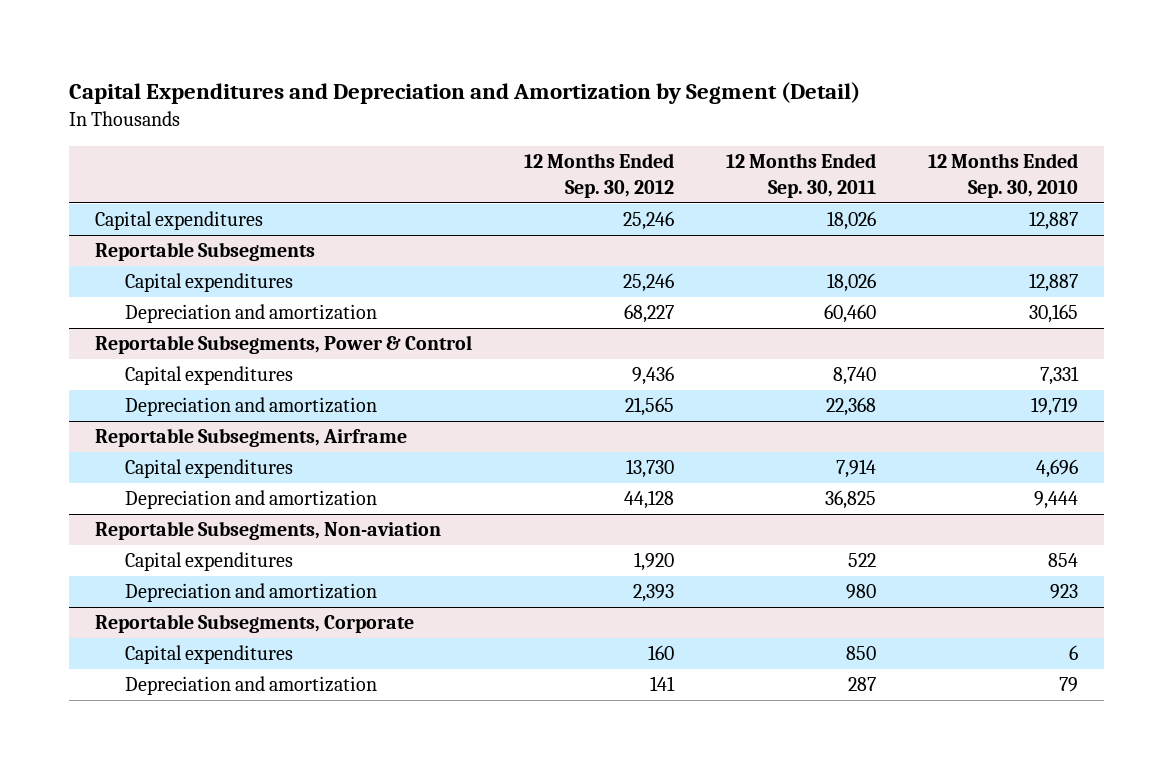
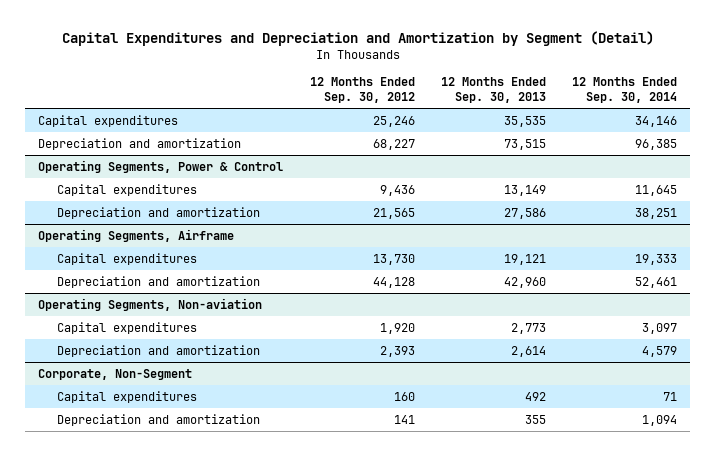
[726,153,877,198] 12 Months Ended Sep. 30, 2011 -> none
[928,153,1079,198] 12 Months Ended Sep. 30, 2010 -> none
none -> [440,77,546,104] 12 Months Ended Sep. 30, 2013
none -> [572,77,678,104] 12 Months Ended Sep. 30, 2014
[94,242,315,262] Reportable Subsegments -> none
[124,273,293,293] Capital expenditures -> none
[94,335,472,355] Reportable Subsegments, Power & Control -> none
none -> [38,159,284,173] Operating Segments, Power & Control
[94,428,407,448] Reportable Subsegments, Airframe -> none
none -> [38,228,235,242] Operating Segments, Airframe
[94,521,441,541] Reportable Subsegments, Non-aviation -> none
none -> [38,297,263,311] Operating Segments, Non-aviation
[94,614,414,634] Reportable Subsegments, Corporate -> none
none -> [38,368,193,380] Corporate, Non-Segment

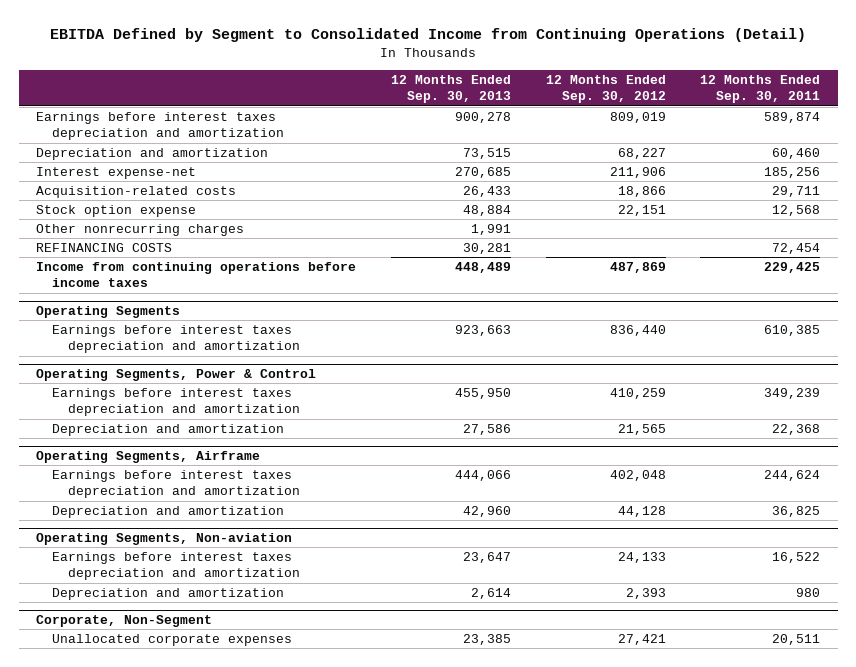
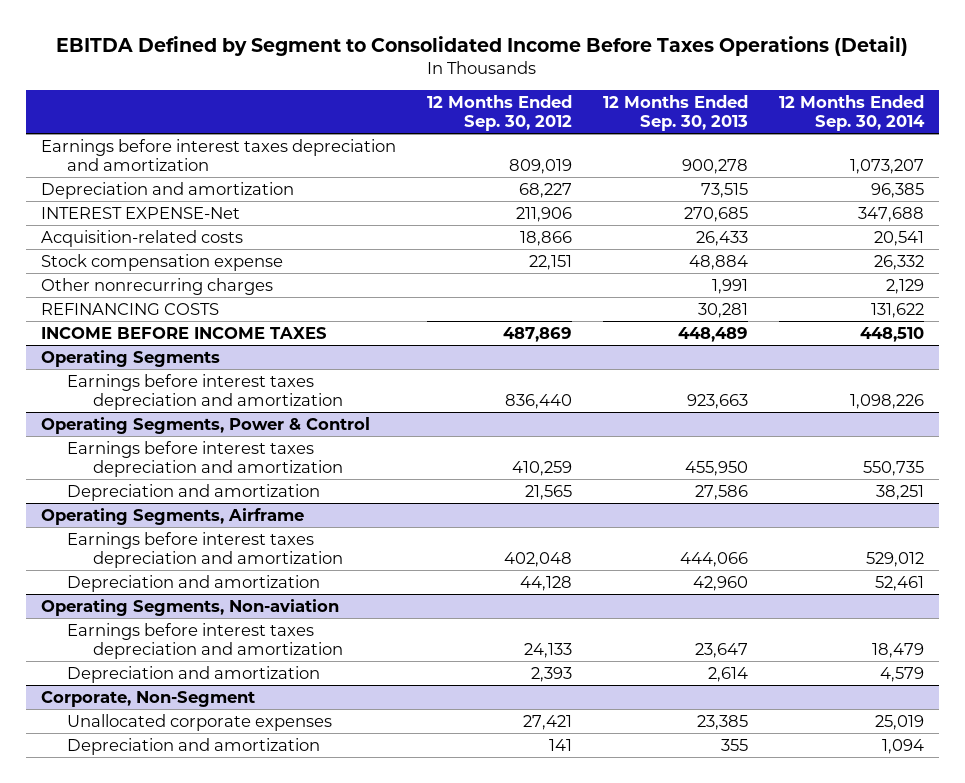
[50,28,807,43] EBITDA Defined by Segment to Consolidated Income from Continuing Operations (Detail) -> [56,35,909,56] EBITDA Defined by Segment to Consolidated Income Before Taxes Operations (Detail)
[700,75,821,104] 12 Months Ended Sep. 30, 2011 -> none
none -> [778,94,925,132] 12 Months Ended Sep. 30, 2014
[36,167,197,180] Interest expense-net -> [41,206,241,219] INTEREST EXPENSE-Net
[36,205,197,218] Stock option expense -> [41,253,284,271] Stock compensation expense
[36,262,357,288] Income from continuing operations before income taxes -> [41,326,328,339] INCOME BEFORE INCOME TAXES
none -> [67,737,321,755] Depreciation and amortization

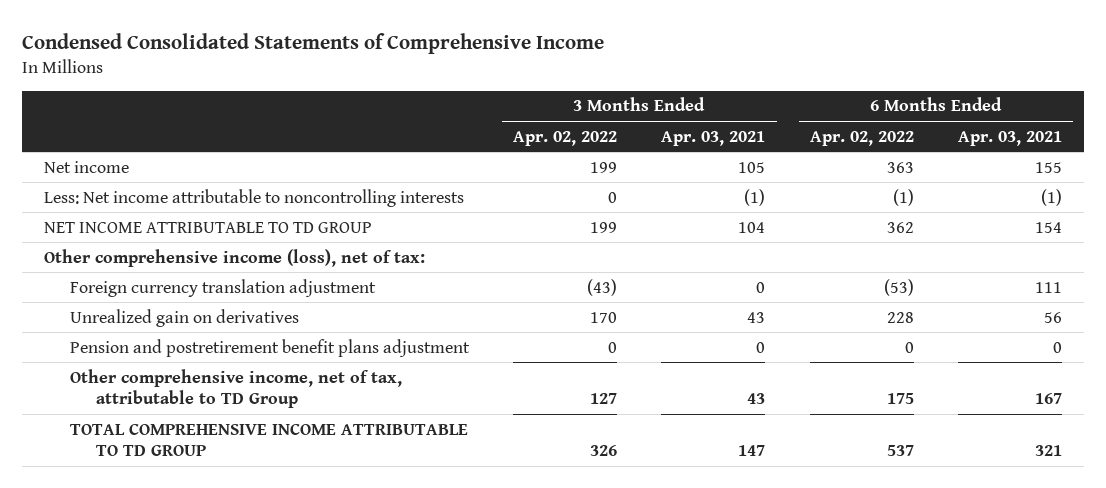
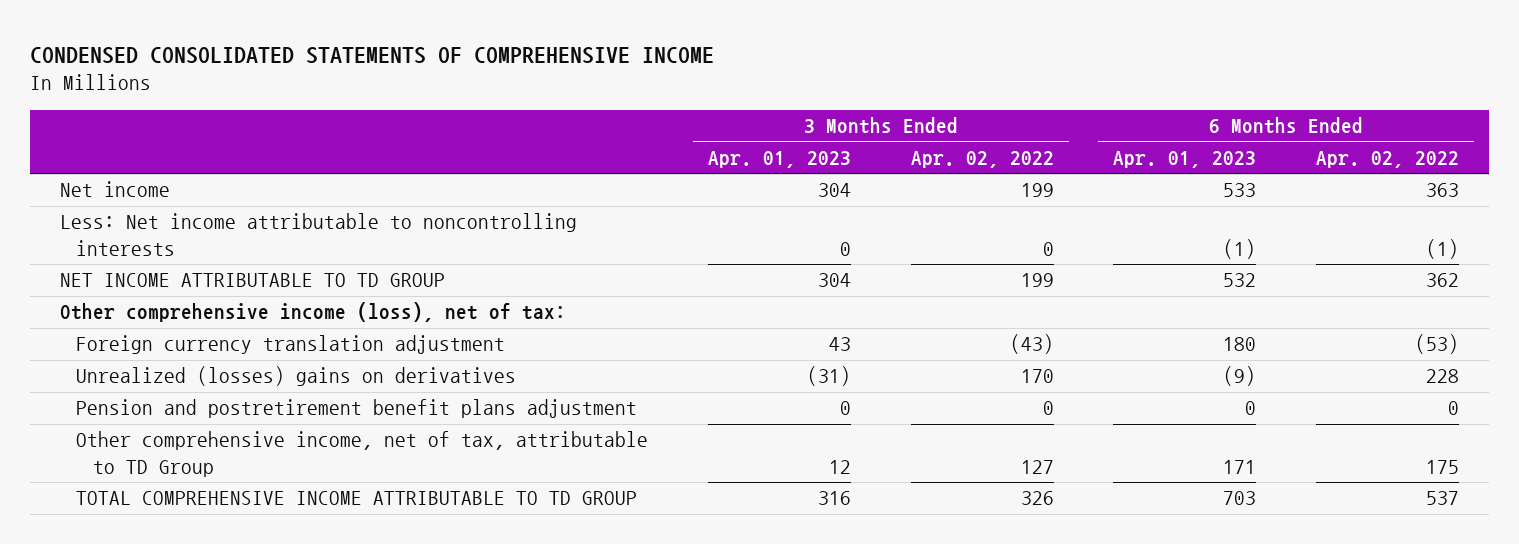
[21,33,604,55] Condensed Consolidated Statements of Comprehensive Income -> [29,46,714,64] CONDENSED CONSOLIDATED STATEMENTS OF COMPREHENSIVE INCOME
[661,130,766,146] Apr. 03, 2021 -> none
[958,130,1063,146] Apr. 03, 2021 -> none
none -> [708,150,852,168] Apr. 01, 2023
none -> [1113,150,1257,168] Apr. 01, 2023
[69,308,299,327] Unrealized gain on derivatives -> [76,366,517,387] Unrealized (losses) gains on derivatives

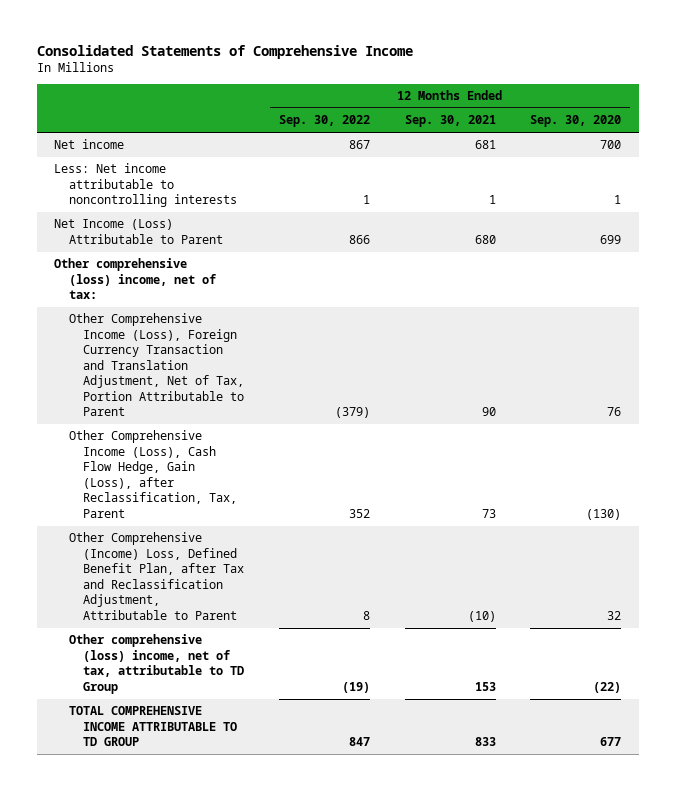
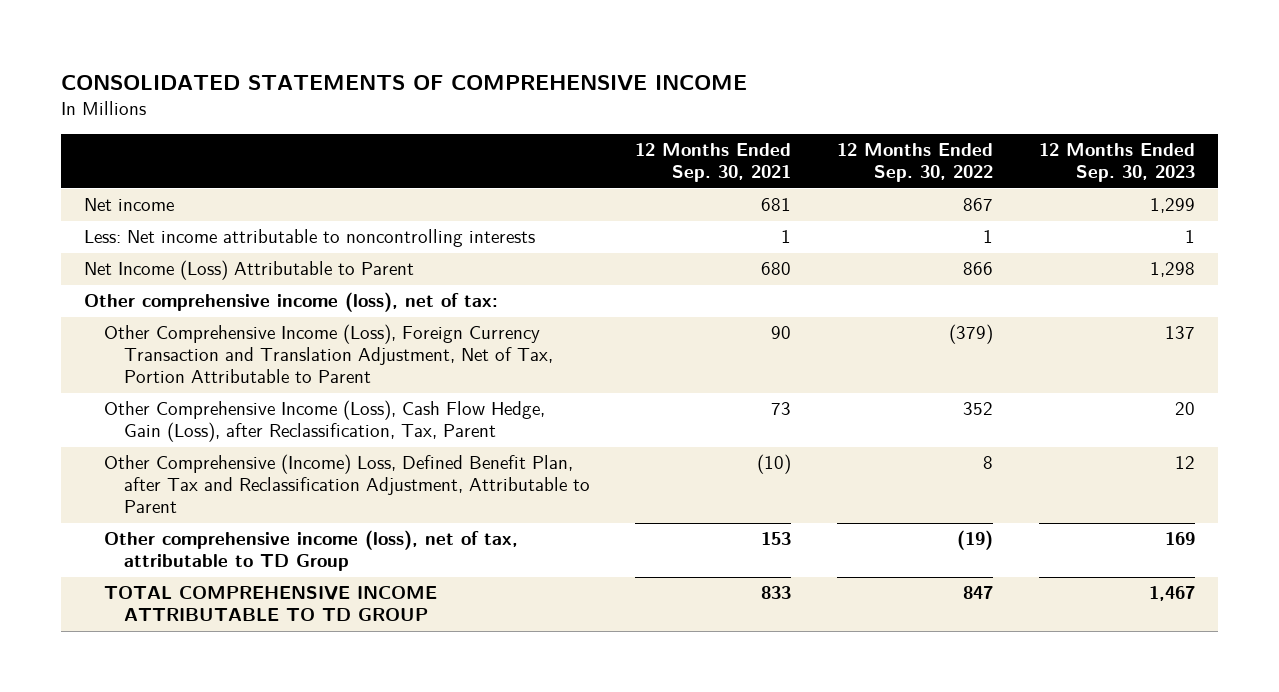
[36,44,413,59] Consolidated Statements of Comprehensive Income -> [61,75,748,92] CONSOLIDATED STATEMENTS OF COMPREHENSIVE INCOME
[530,115,622,128] Sep. 30, 2020 -> none
none -> [1039,143,1196,183] 12 Months Ended Sep. 30, 2023
[54,258,216,300] Other comprehensive (loss) income, net of tax: -> [84,292,499,313] Other comprehensive income (loss), net of tax:
[68,634,245,694] Other comprehensive (loss) income, net of tax, attributable to TD Group -> [103,530,518,572] Other comprehensive income (loss), net of tax, attributable to TD Group

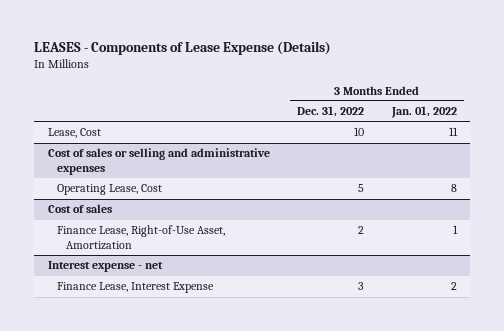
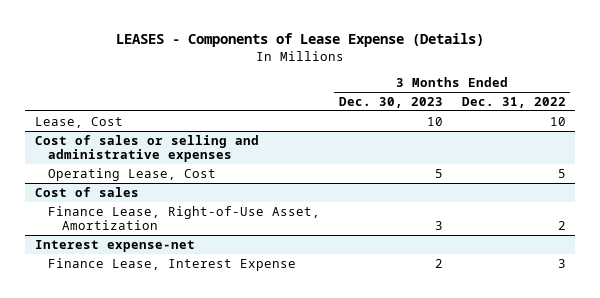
[390,106,457,119] Jan. 01, 2022 -> none
none -> [338,96,443,108] Dec. 30, 2023
[47,261,163,273] Interest expense - net -> [34,239,195,252] Interest expense-net

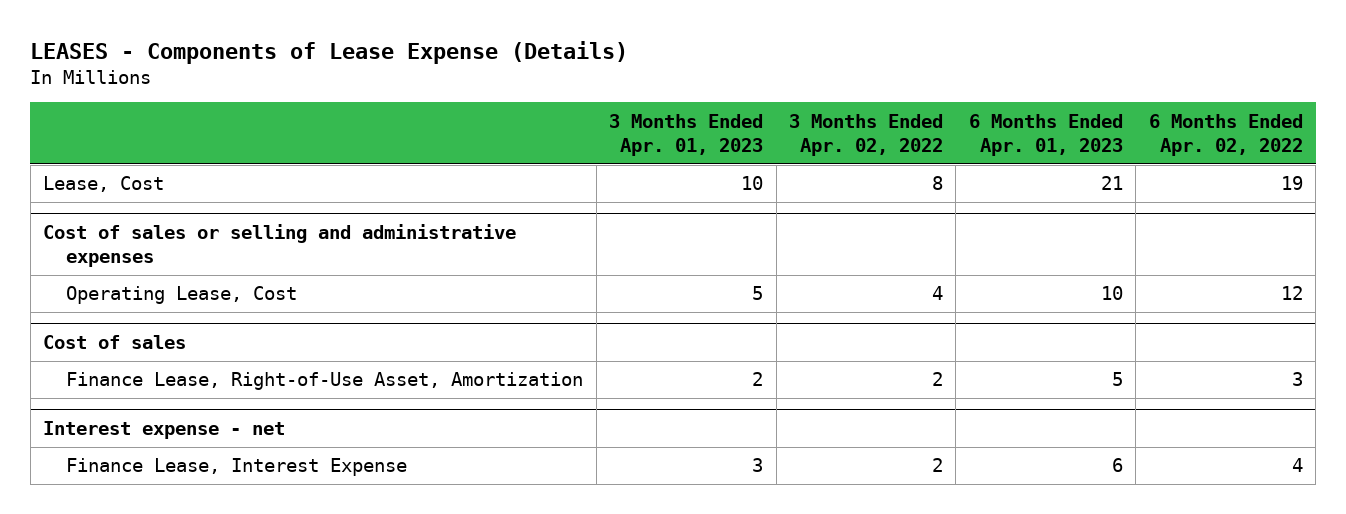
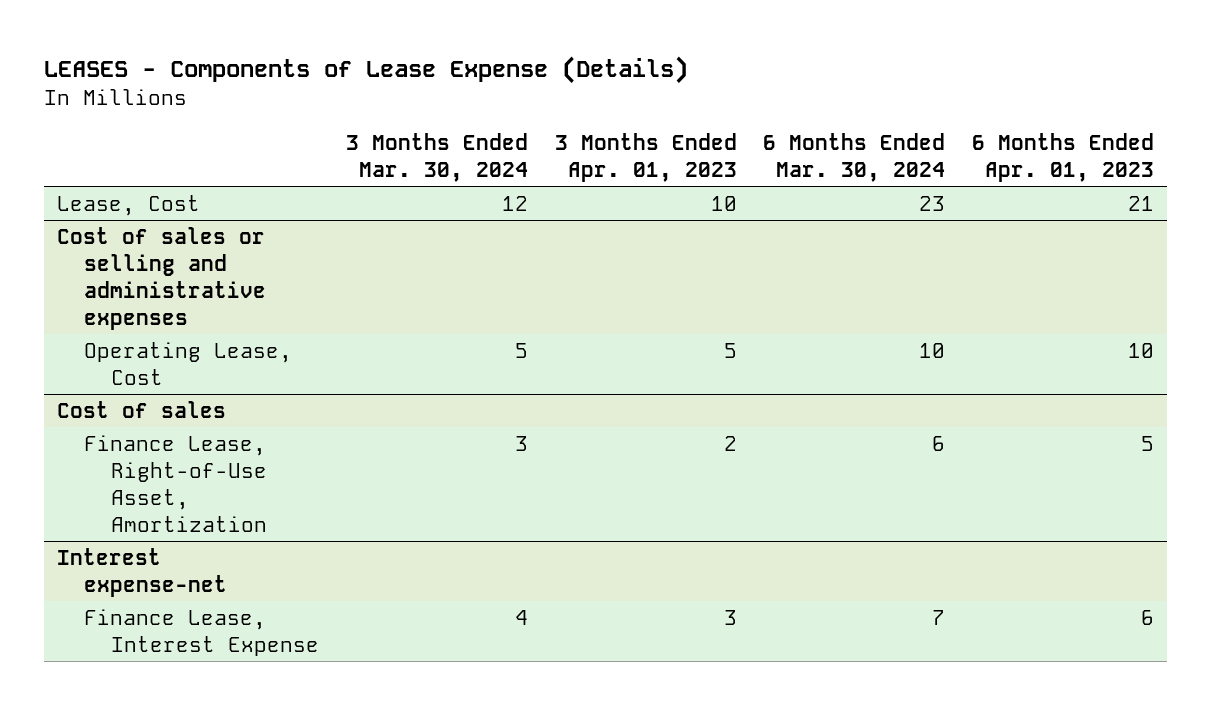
[789,113,944,156] 3 Months Ended Apr. 02, 2022 -> none
[1148,113,1303,156] 6 Months Ended Apr. 02, 2022 -> none
none -> [345,132,528,182] 3 Months Ended Mar. 30, 2024
none -> [763,132,946,182] 6 Months Ended Mar. 30, 2024
[43,421,286,440] Interest expense - net -> [57,547,228,597] Interest expense-net

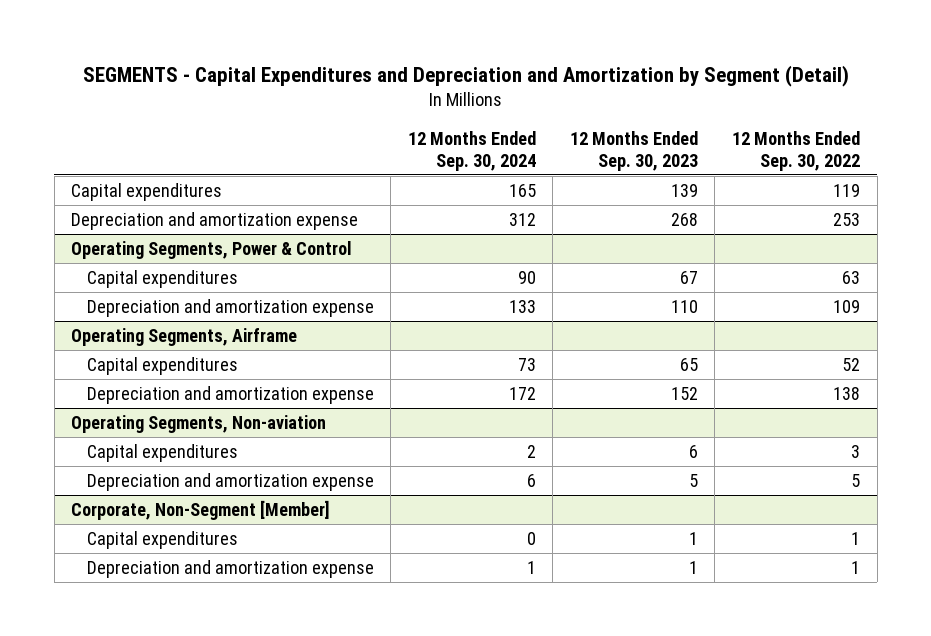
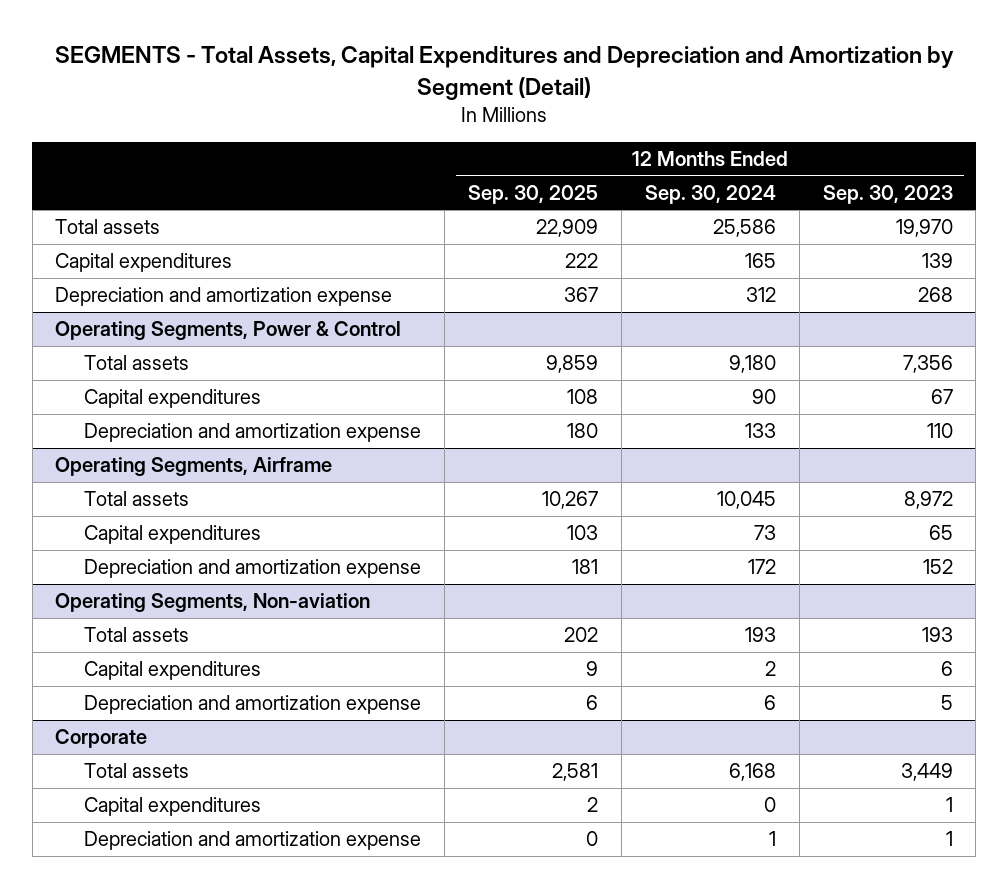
[82,64,849,87] SEGMENTS - Capital Expenditures and Depreciation and Amortization by Segment (Detail) -> [54,46,954,100] SEGMENTS - Total Assets, Capital Expenditures and Depreciation and Amortization by Segment (Detail)
[731,131,860,171] 12 Months Ended Sep. 30, 2022 -> none
none -> [468,184,599,204] Sep. 30, 2025
none -> [55,219,161,235] Total assets
none -> [84,355,190,371] Total assets
none -> [84,491,190,507] Total assets
none -> [84,627,190,643] Total assets
[71,499,331,520] Corporate, Non-Segment [Member] -> [55,729,148,749] Corporate
none -> [84,763,190,779] Total assets

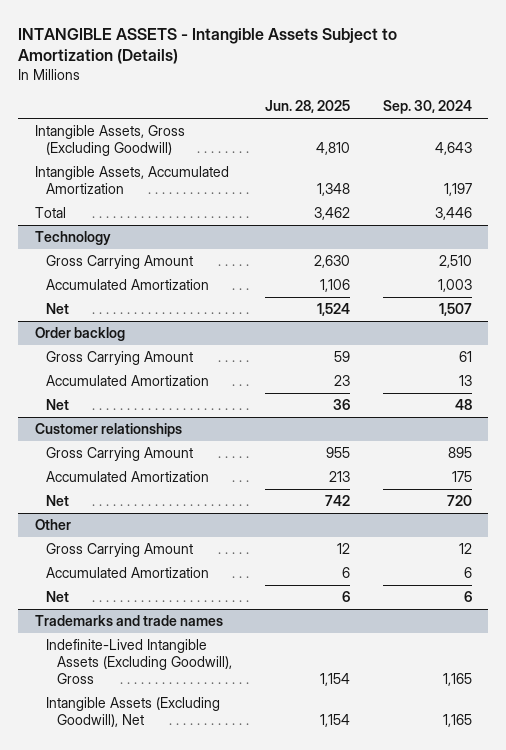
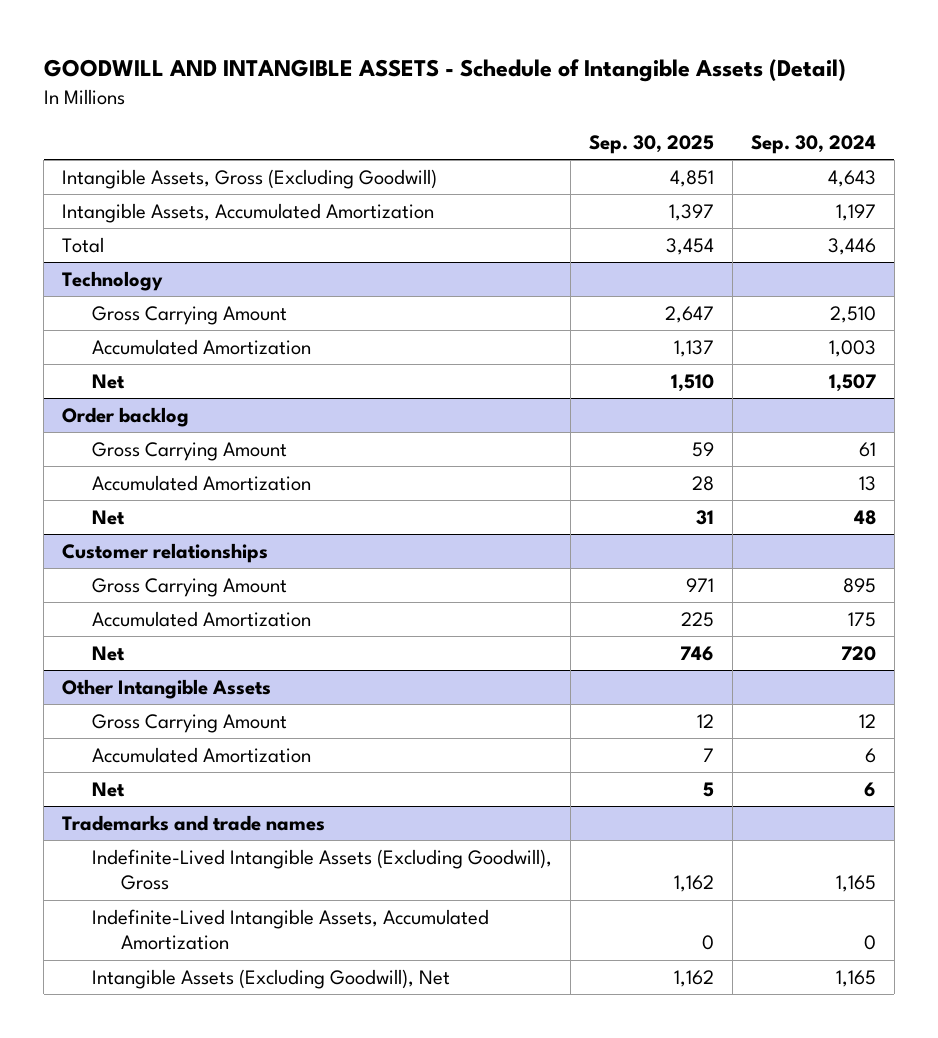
[18,27,398,65] INTANGIBLE ASSETS - Intangible Assets Subject to Amortization (Details) -> [43,59,846,83] GOODWILL AND INTANGIBLE ASSETS - Schedule of Intangible Assets (Detail)
[264,99,350,113] Jun. 28, 2025 -> none
none -> [588,134,714,154] Sep. 30, 2025
[34,519,71,531] Other -> [62,679,272,700] Other Intangible Assets
none -> [91,909,489,951] Indefinite-Lived Intangible Assets, Accumulated Amortization

